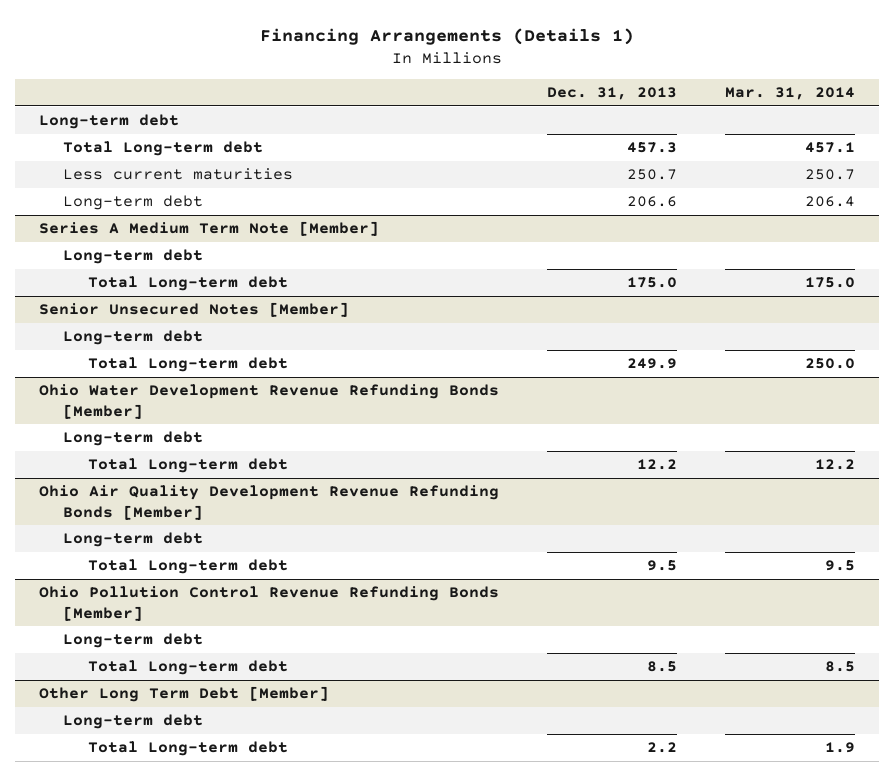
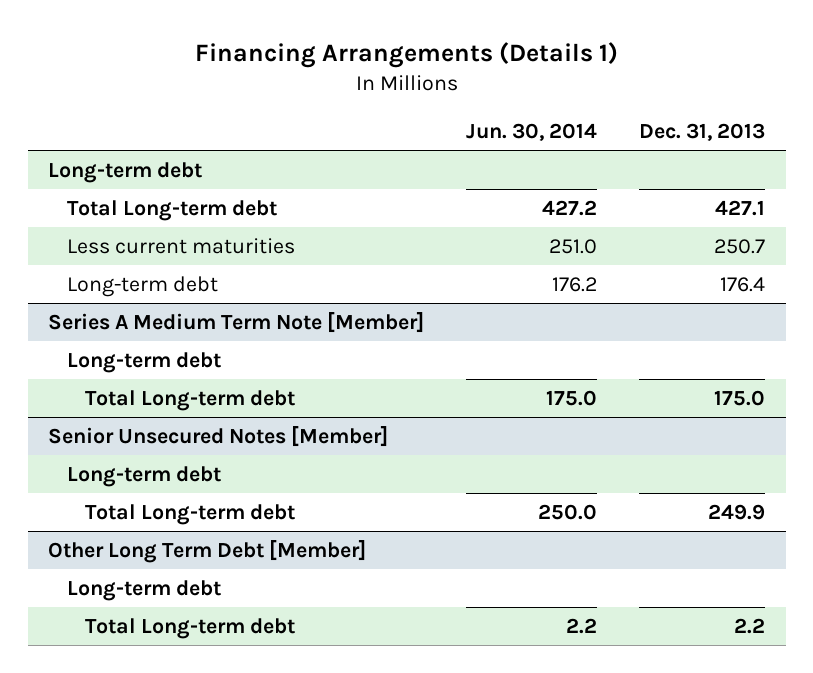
[725,86,856,100] Mar. 31, 2014 -> none
none -> [466,122,598,141] Jun. 30, 2014
[627,142,678,154] 457.3 -> [715,199,766,216] 427.1
[627,196,678,208] 206.6 -> [720,276,766,292] 176.4
[39,384,500,419] Ohio Water Development Revenue Refunding Bonds [Member] -> none
[63,431,204,447] Long-term debt -> none
[87,458,288,474] Total Long-term debt -> none
[39,485,500,520] Ohio Air Quality Development Revenue Refunding Bonds [Member] -> none
[63,532,204,548] Long-term debt -> none
[87,559,288,575] Total Long-term debt -> none
[39,586,500,621] Ohio Pollution Control Revenue Refunding Bonds [Member] -> none
[63,633,204,649] Long-term debt -> none
[87,660,288,676] Total Long-term debt -> none

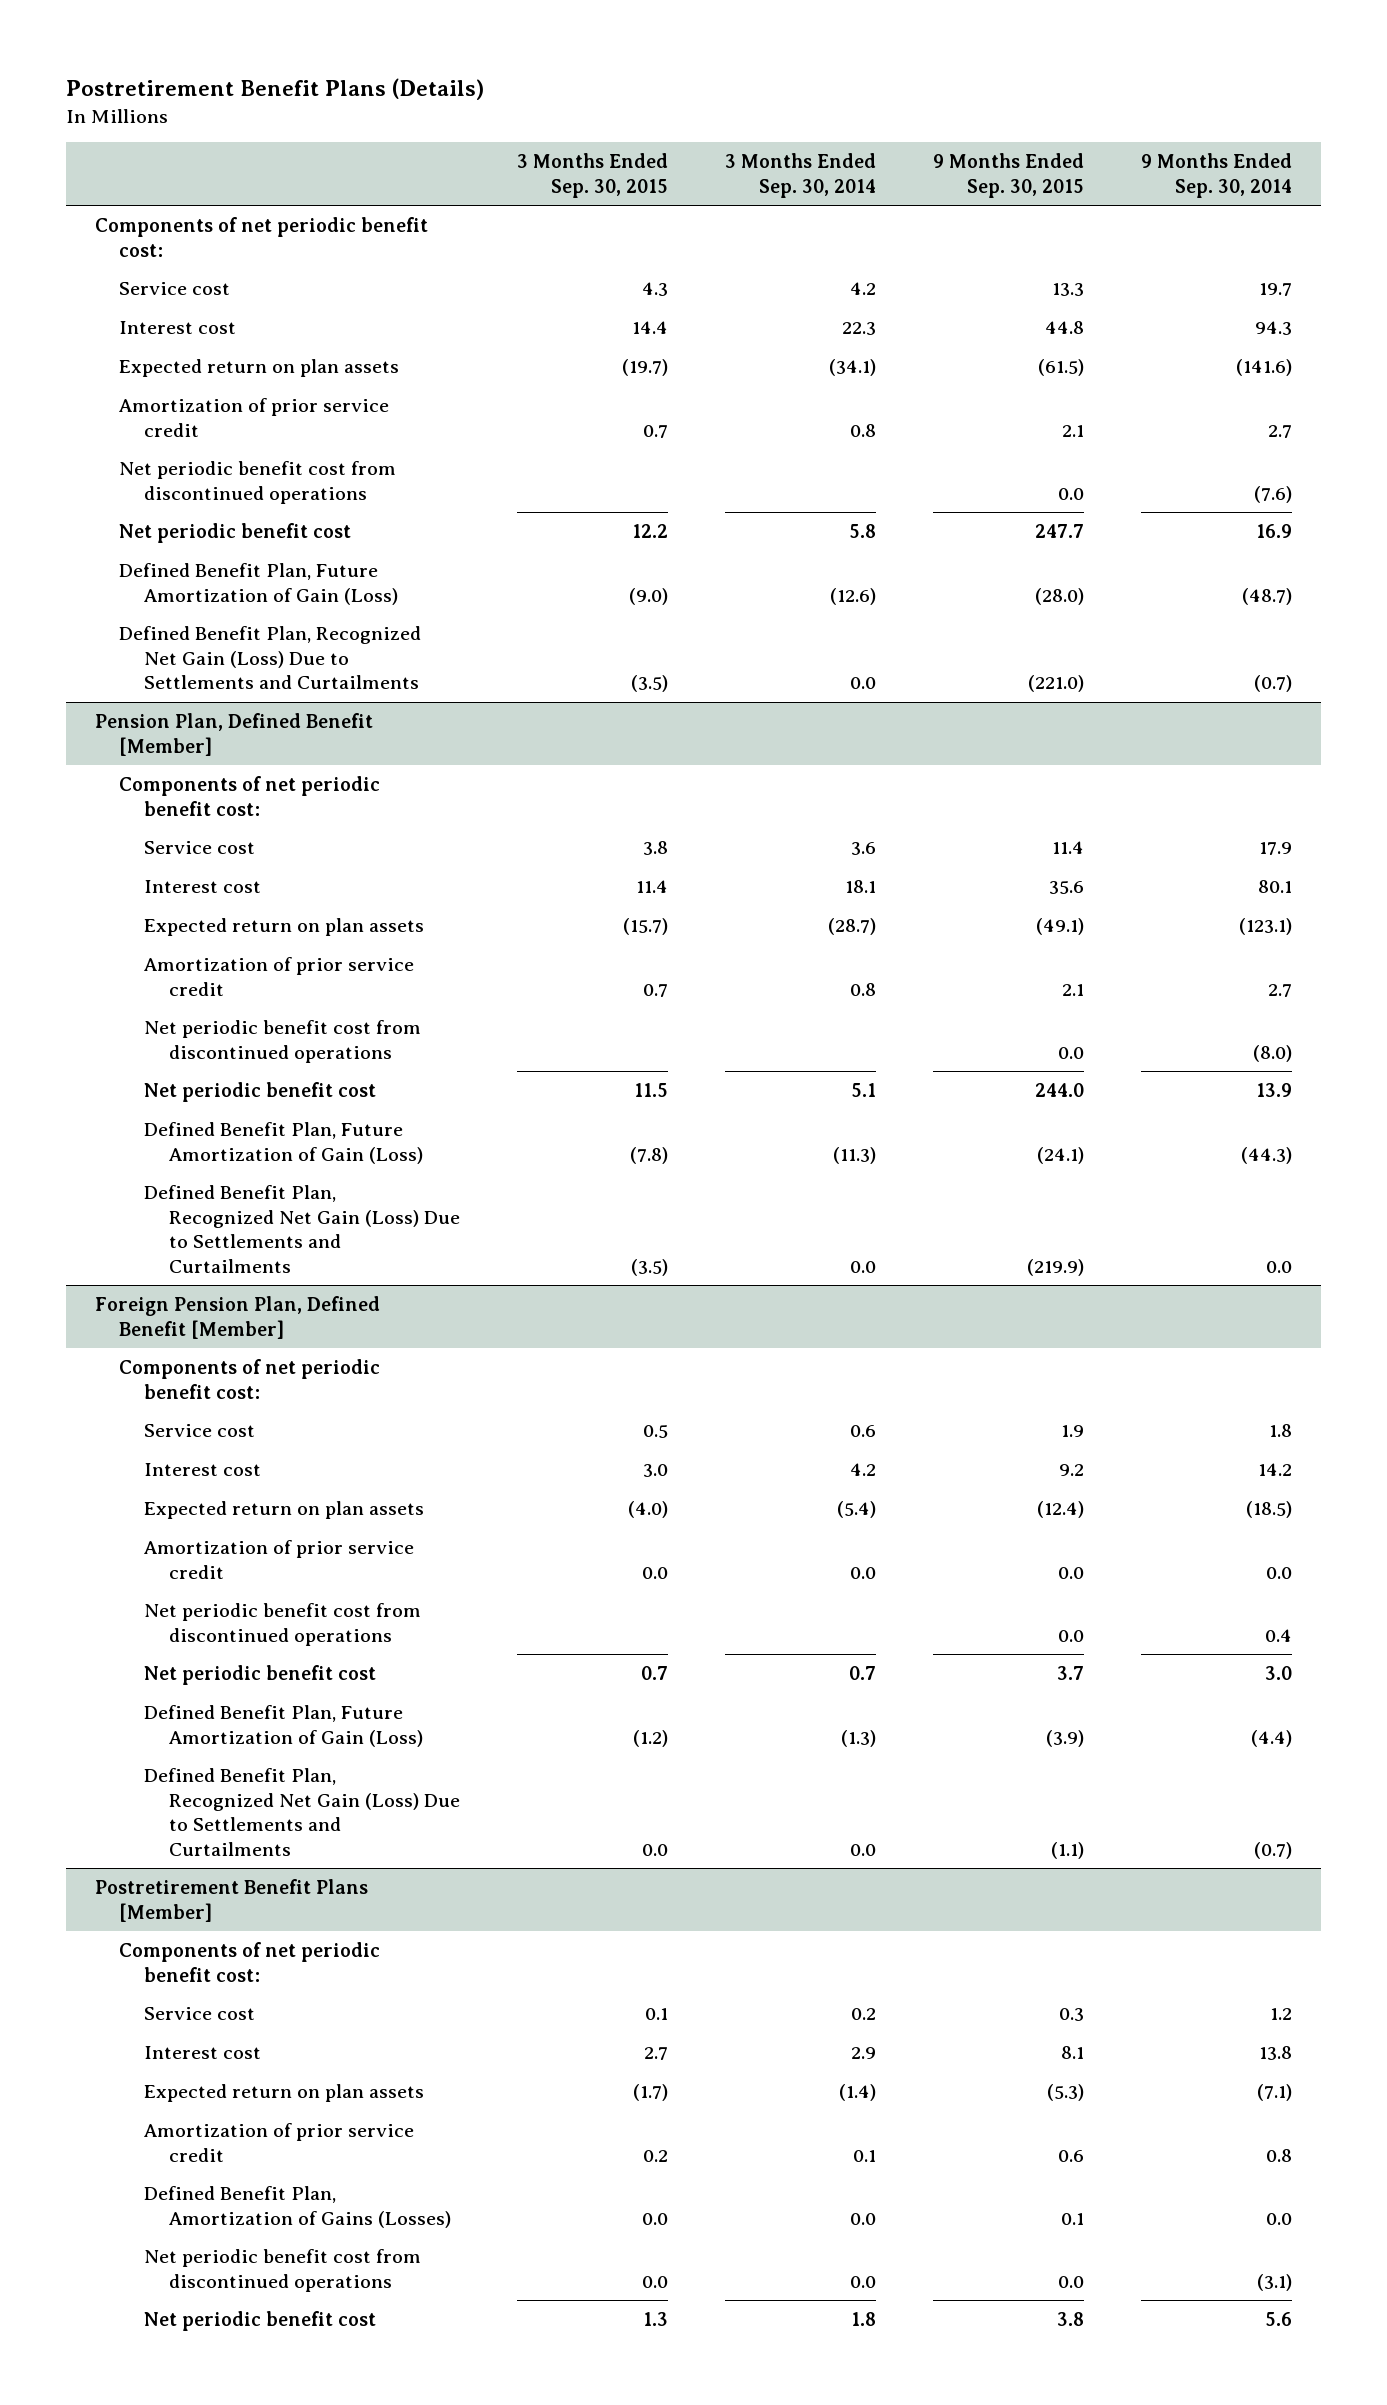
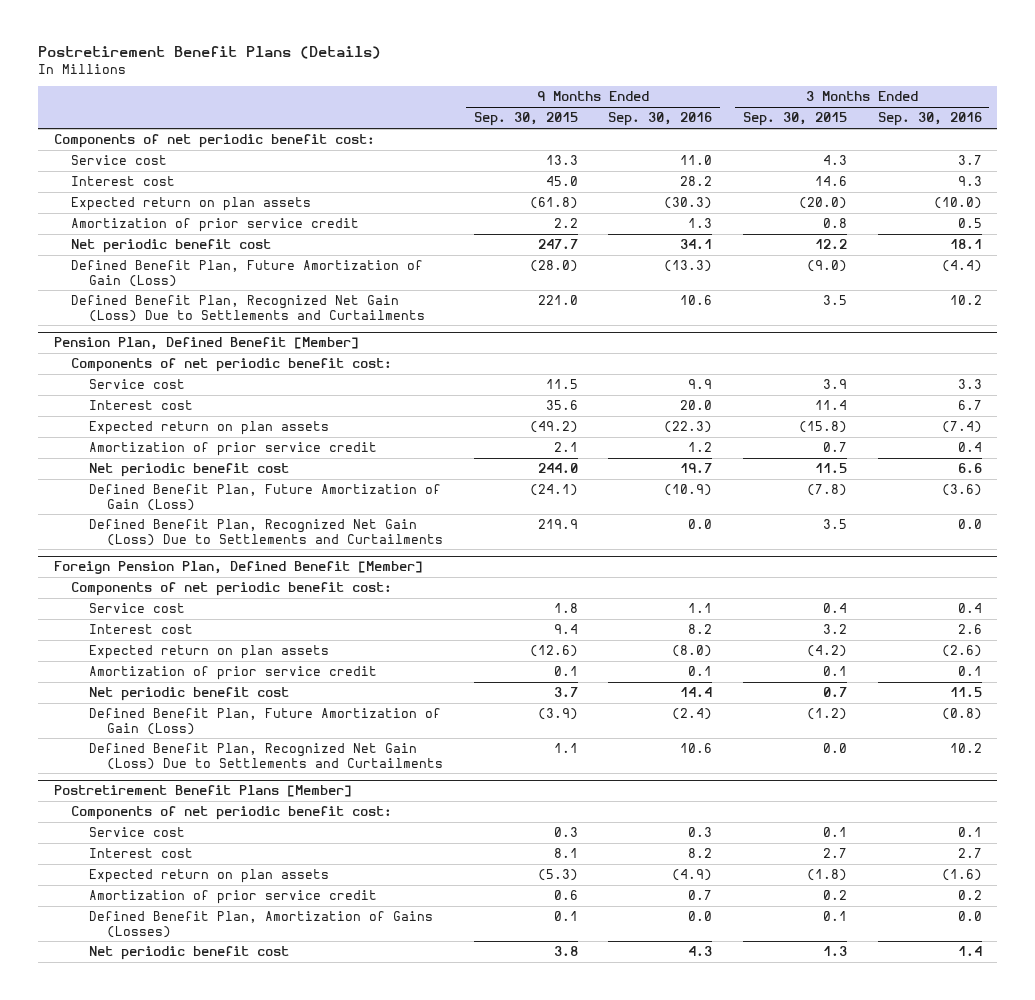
[725,153,877,198] 3 Months Ended Sep. 30, 2014 -> none
[1141,153,1293,198] 9 Months Ended Sep. 30, 2014 -> none
none -> [608,112,713,127] Sep. 30, 2016
none -> [877,112,982,127] Sep. 30, 2016
[119,461,397,504] Net periodic benefit cost from discontinued operations -> none
[632,321,669,335] 14.4 -> [814,176,847,187] 14.6
[1045,321,1085,335] 44.8 -> [545,176,578,187] 45.0
[622,359,669,377] (19.7) -> [798,197,847,210] (20.0)
[1038,359,1085,377] (61.5) -> [529,197,578,210] (61.8)
[643,424,669,438] 0.7 -> [822,218,847,229] 0.8
[1062,424,1085,437] 2.1 -> [553,218,578,229] 2.2
[631,675,669,693] (3.5) -> [822,295,847,306] 3.5
[1028,675,1085,693] (221.0) -> [537,295,578,306] 221.0
[643,841,669,856] 3.8 -> [822,379,847,390] 3.9
[1052,841,1085,855] 11.4 -> [545,379,578,390] 11.5
[623,918,669,936] (15.7) -> [798,421,847,434] (15.8)
[1036,918,1085,936] (49.1) -> [529,421,578,434] (49.2)
[144,1020,422,1063] Net periodic benefit cost from discontinued operations -> none
[631,1258,669,1276] (3.5) -> [822,519,847,530] 3.5
[1027,1258,1085,1276] (219.9) -> [537,519,578,530] 219.9
[144,1603,422,1646] Net periodic benefit cost from discontinued operations -> none
[643,1425,669,1439] 0.5 -> [822,603,847,614] 0.4
[1061,1425,1085,1438] 1.9 -> [553,603,578,614] 1.8
[643,1464,669,1478] 3.0 -> [822,624,847,635] 3.2
[1059,1464,1085,1477] 9.2 -> [553,624,578,635] 9.4
[628,1501,669,1519] (4.0) -> [806,645,847,658] (4.2)
[1037,1501,1085,1519] (12.4) -> [529,645,578,658] (12.6)
[642,1566,669,1579] 0.0 -> [822,666,847,677] 0.1
[1058,1566,1085,1579] 0.0 -> [553,666,578,677] 0.1
[1051,1841,1085,1859] (1.1) -> [553,743,578,754] 1.1
[633,2084,669,2102] (1.7) -> [806,869,847,882] (1.8)
[144,2249,422,2292] Net periodic benefit cost from discontinued operations -> none
[642,2212,669,2225] 0.0 -> [822,911,847,922] 0.1

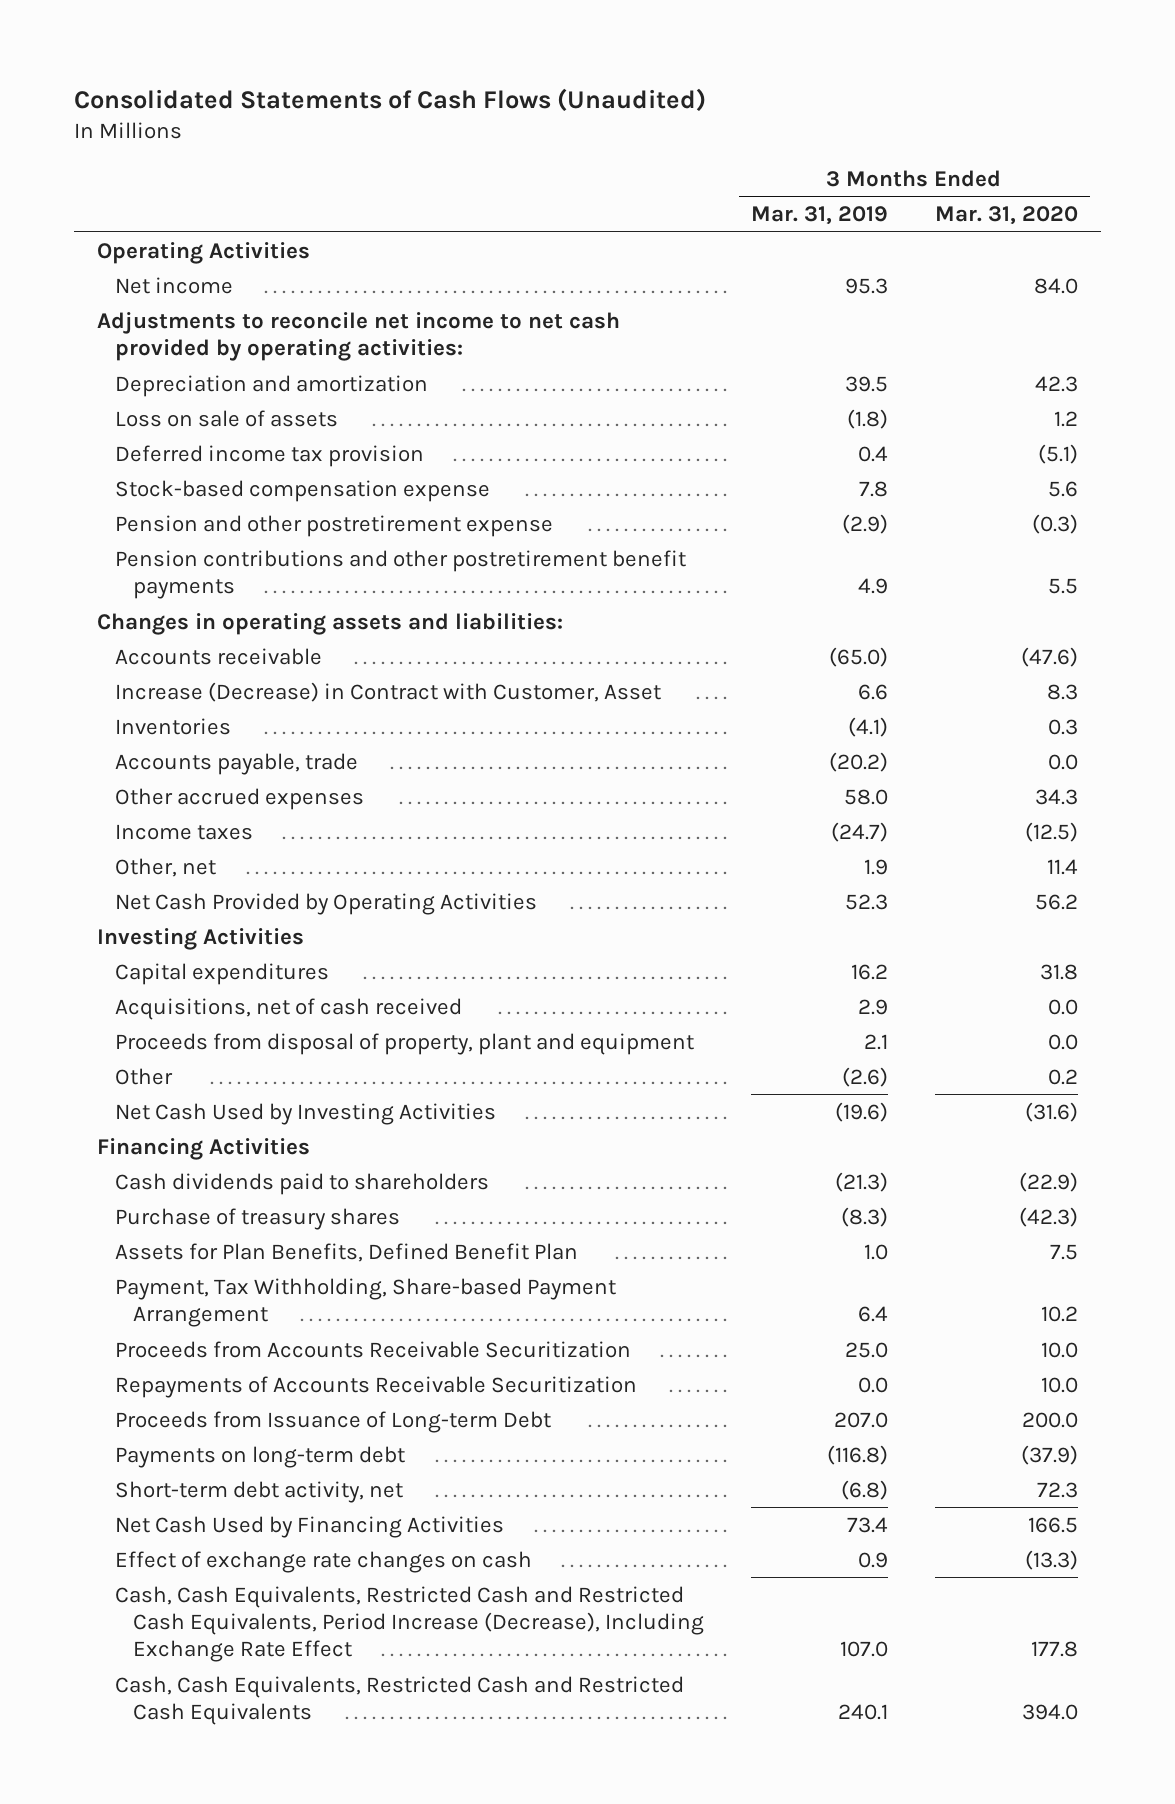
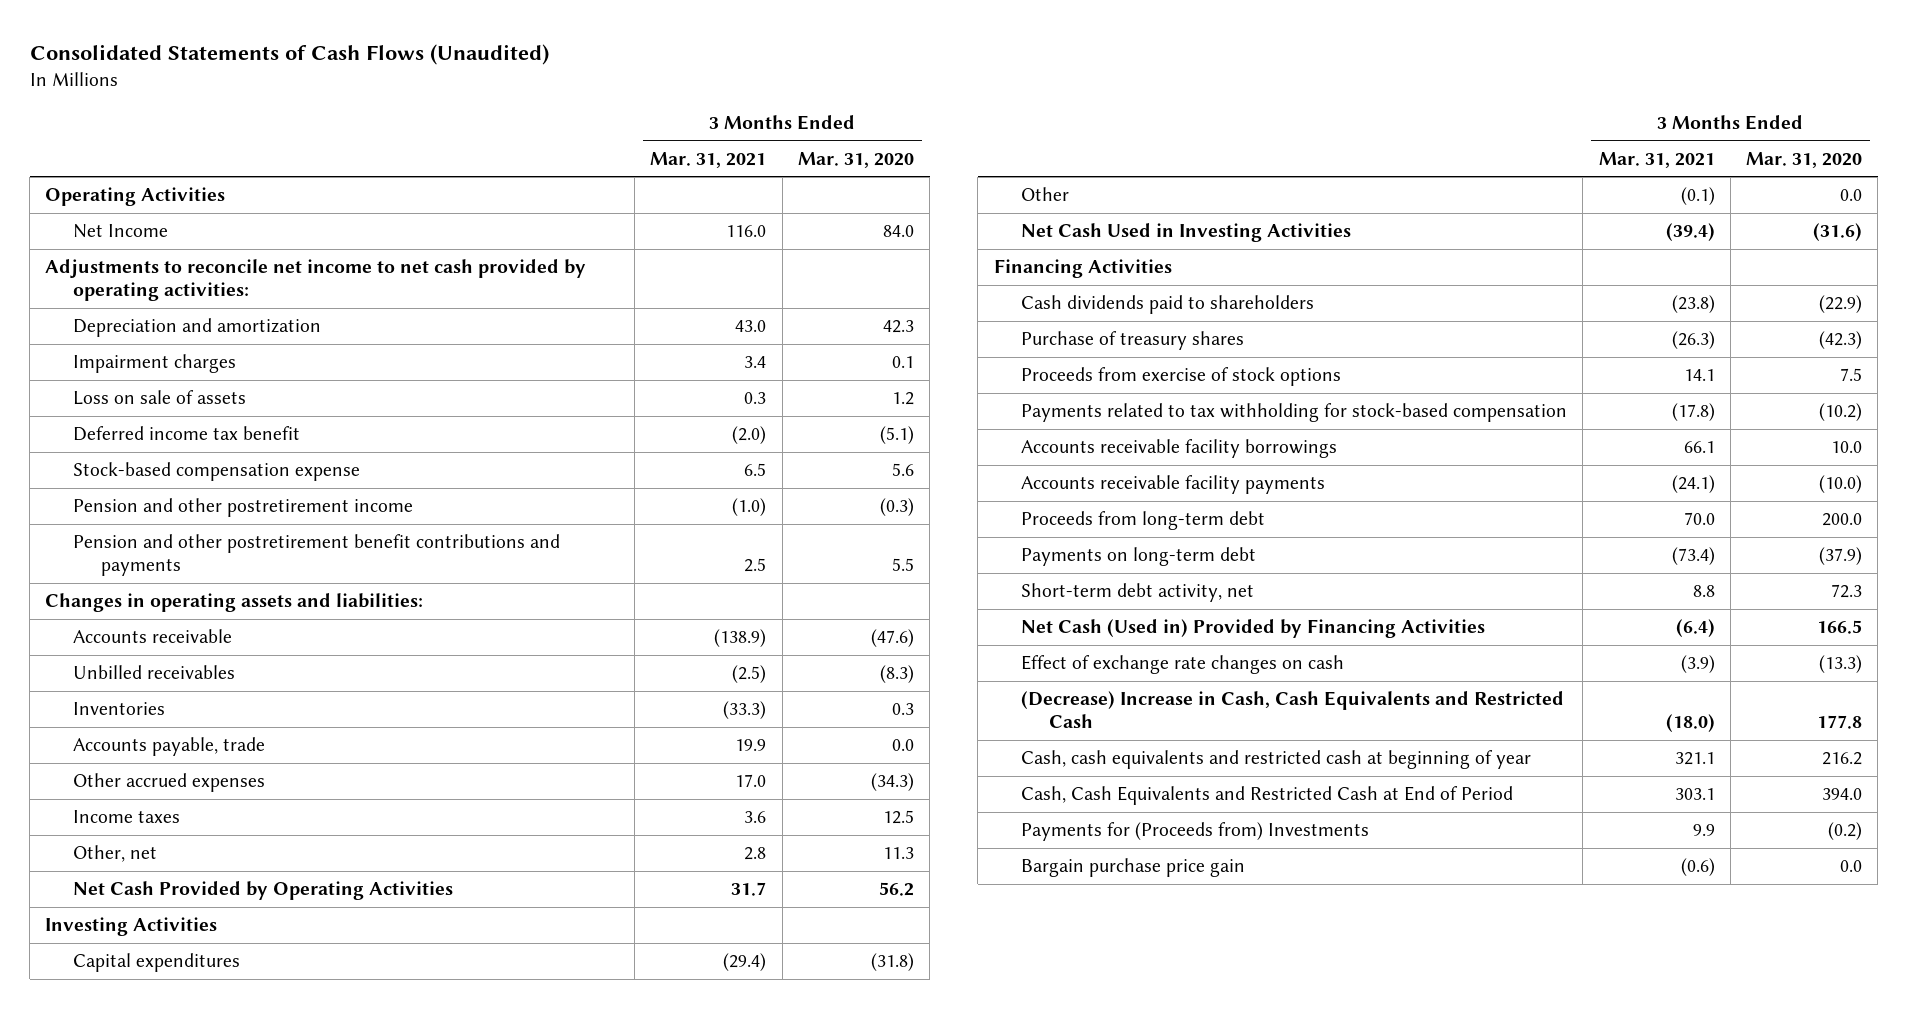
[750,206,888,226] Mar. 31, 2019 -> none
none -> [650,151,767,168] Mar. 31, 2021
[115,276,234,294] Net income -> [72,224,168,239] Net Income
none -> [72,354,236,374] Impairment charges
[115,444,425,467] Deferred income tax provision -> [72,426,300,442] Deferred income tax benefit
[115,514,554,537] Pension and other postretirement expense -> [72,498,413,518] Pension and other postretirement income
[115,549,687,600] Pension contributions and other postretirement benefit payments -> [72,534,560,576] Pension and other postretirement benefit contributions and payments
[115,681,662,702] Increase (Decrease) in Contract with Customer, Asset -> none
none -> [72,665,235,680] Unbilled receivables
[1034,788,1078,805] 34.3 -> [870,773,914,792] (34.3)
[1024,821,1078,842] (12.5) -> [882,810,914,825] 12.5
[1046,858,1078,875] 11.4 -> [882,847,914,860] 11.3
[115,997,463,1020] Acquisitions, net of cash received -> none
[115,1032,695,1055] Proceeds from disposal of property, plant and equipment -> none
[1039,963,1078,980] 31.8 -> [870,953,914,972] (31.8)
[1047,1068,1078,1085] 0.2 -> [1840,189,1863,202] 0.0
[115,1102,497,1125] Net Cash Used by Investing Activities -> [1021,223,1352,243] Net Cash Used in Investing Activities
[115,1242,579,1262] Assets for Plan Benefits, Defined Benefit Plan -> [1021,367,1342,387] Proceeds from exercise of stock options
[115,1277,617,1328] Payment, Tax Withholding, Share-based Payment Arrangement -> [1021,403,1568,423] Payments related to tax withholding for stock-based compensation
[1040,1306,1078,1323] 10.2 -> [1819,403,1863,422] (10.2)
[115,1340,632,1358] Proceeds from Accounts Receivable Securitization -> [1021,439,1338,459] Accounts receivable facility borrowings
[115,1375,638,1398] Repayments of Accounts Receivable Securitization -> [1021,475,1326,495] Accounts receivable facility payments
[1040,1376,1078,1393] 10.0 -> [1819,475,1863,494] (10.0)
[115,1410,552,1433] Proceeds from Issuance of Long-term Debt -> [1021,511,1266,531] Proceeds from long-term debt
[115,1515,505,1538] Net Cash Used by Financing Activities -> [1021,619,1486,639] Net Cash (Used in) Provided by Financing Activities
[115,1585,704,1663] Cash, Cash Equivalents, Restricted Cash and Restricted Cash Equivalents, Period Increase (Decrease), Including Exchange Rate Effect -> [1021,691,1565,728] (Decrease) Increase in Cash, Cash Equivalents and Restricted Cash
[115,1675,685,1726] Cash, Cash Equivalents, Restricted Cash and Restricted Cash Equivalents -> [1021,750,1532,770] Cash, cash equivalents and restricted cash at beginning of year
[1021,1704,1078,1721] 394.0 -> [1822,752,1863,766] 216.2
none -> [1021,786,1514,806] Cash, Cash Equivalents and Restricted Cash at End of Period
none -> [1021,822,1370,842] Payments for (Proceeds from) Investments
none -> [1021,858,1246,878] Bargain purchase price gain

